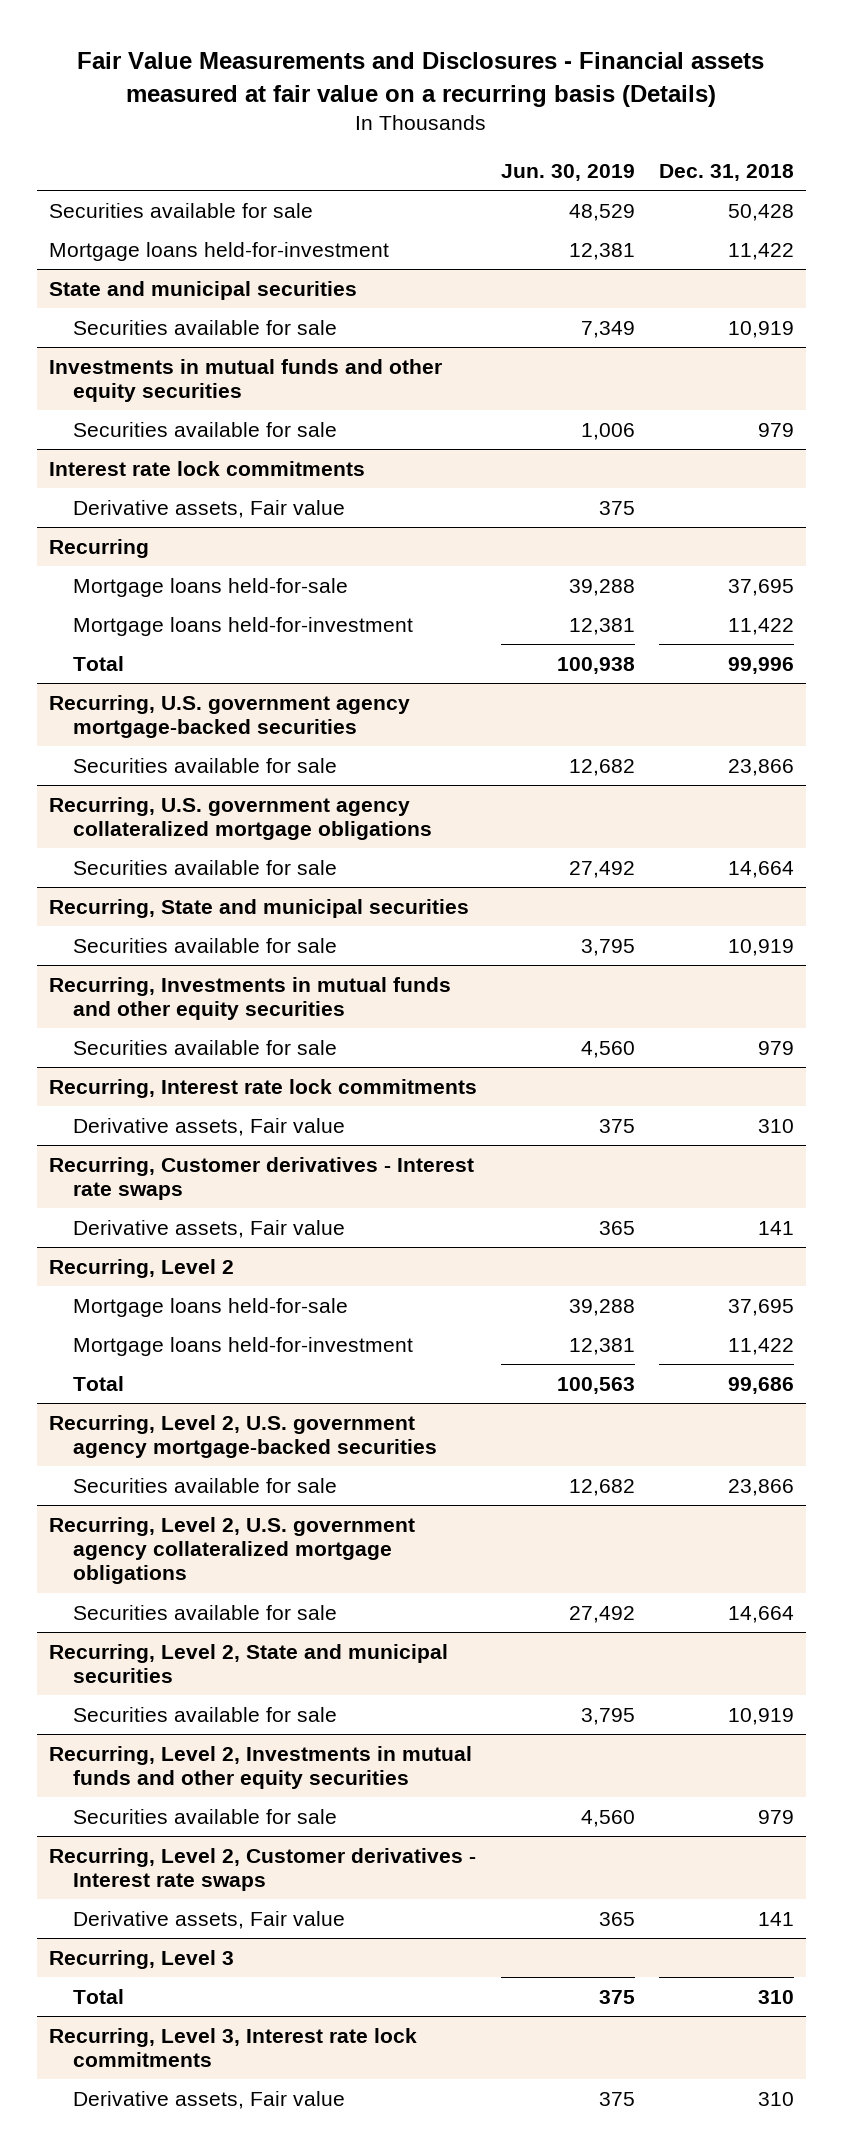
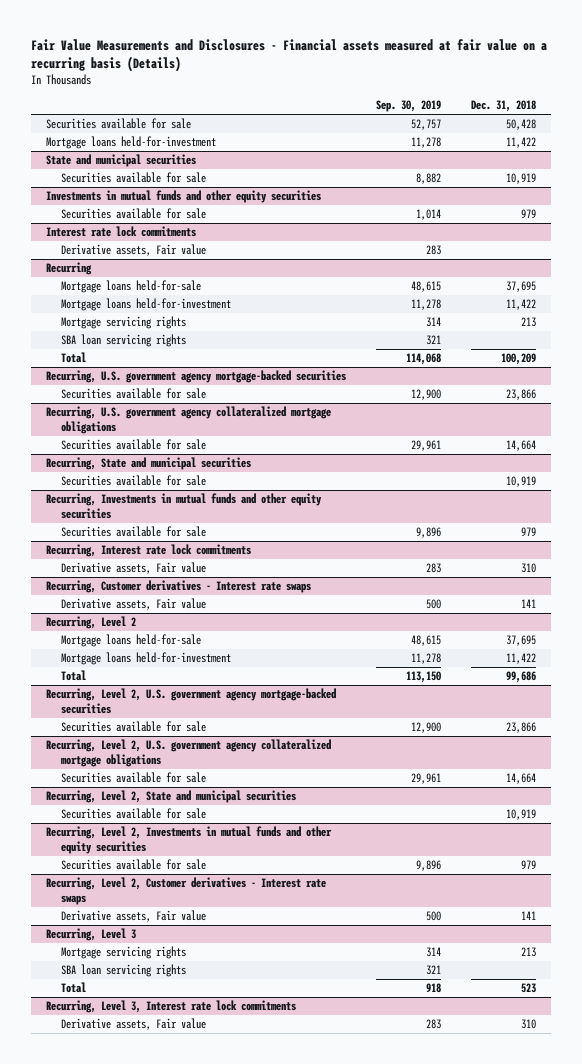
[500,164,635,182] Jun. 30, 2019 -> none
none -> [375,100,441,113] Sep. 30, 2019
none -> [61,316,187,330] Mortgage servicing rights
none -> [61,334,187,348] SBA loan servicing rights
[727,656,794,674] 99,996 -> [500,353,536,366] 100,209
none -> [61,946,187,960] Mortgage servicing rights
none -> [61,964,187,978] SBA loan servicing rights
[757,1989,794,2004] 310 -> [520,983,536,994] 523

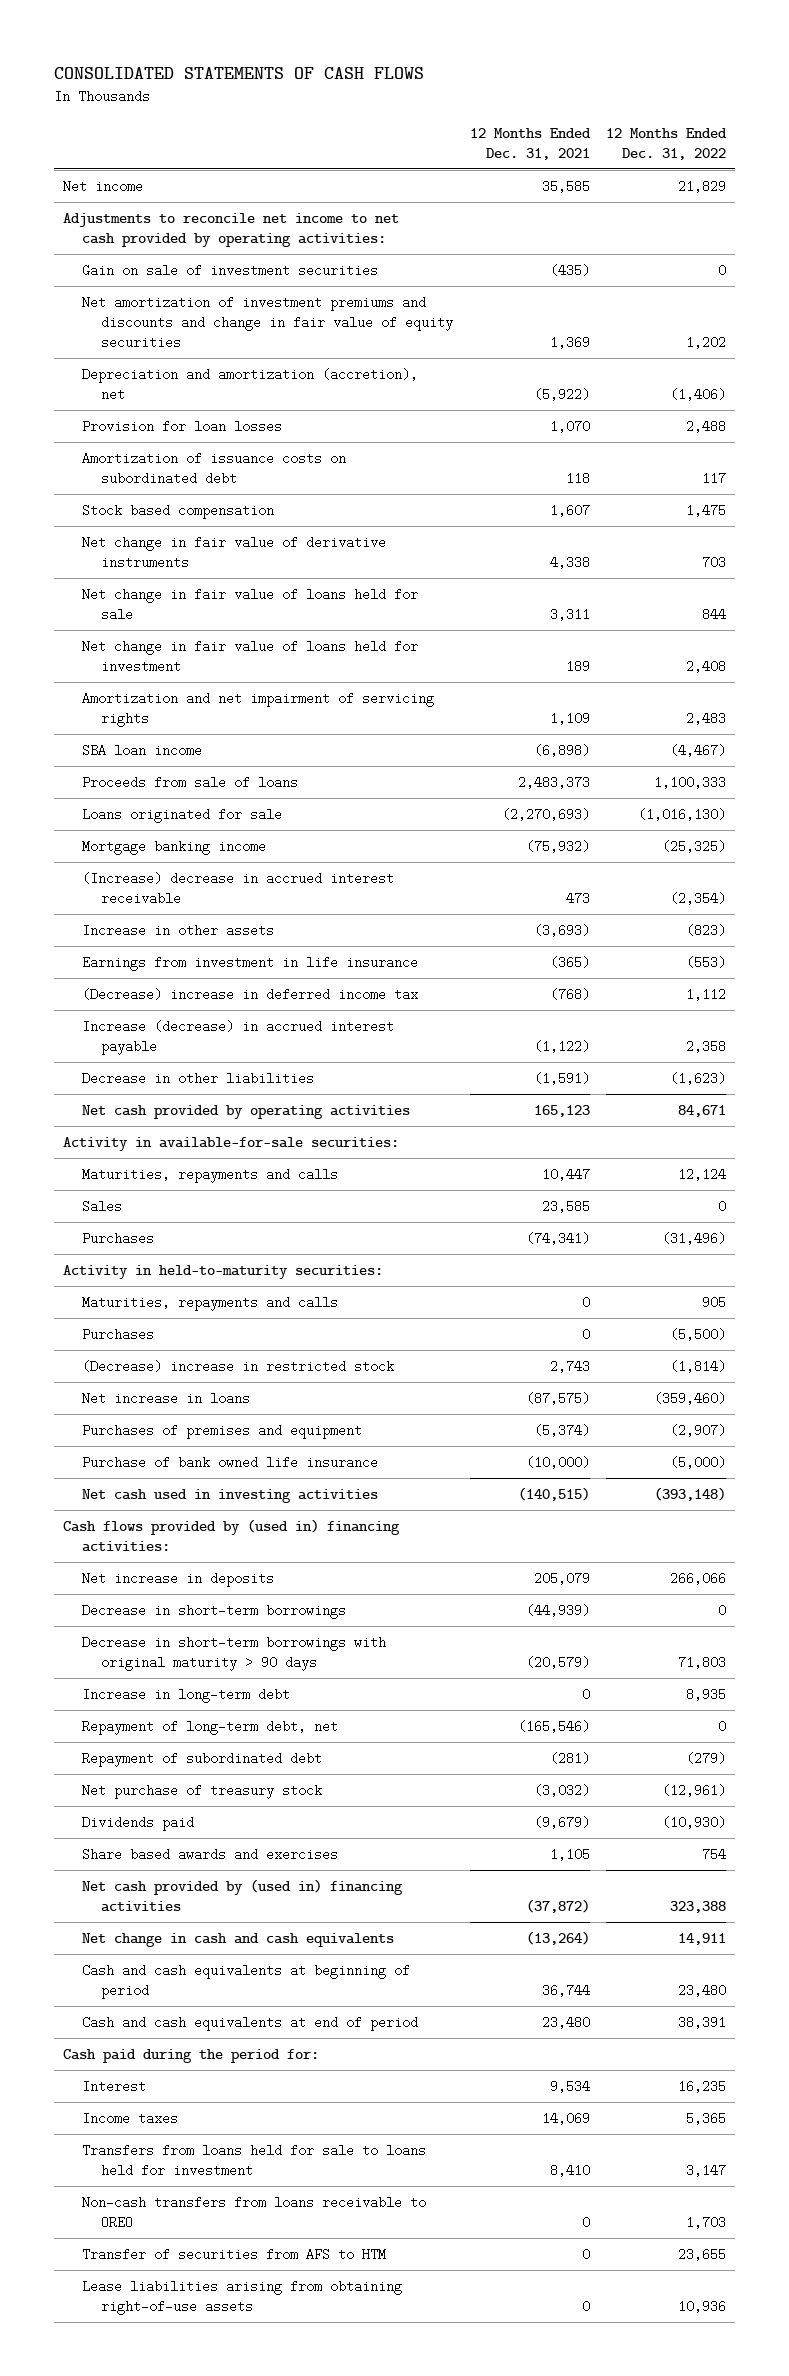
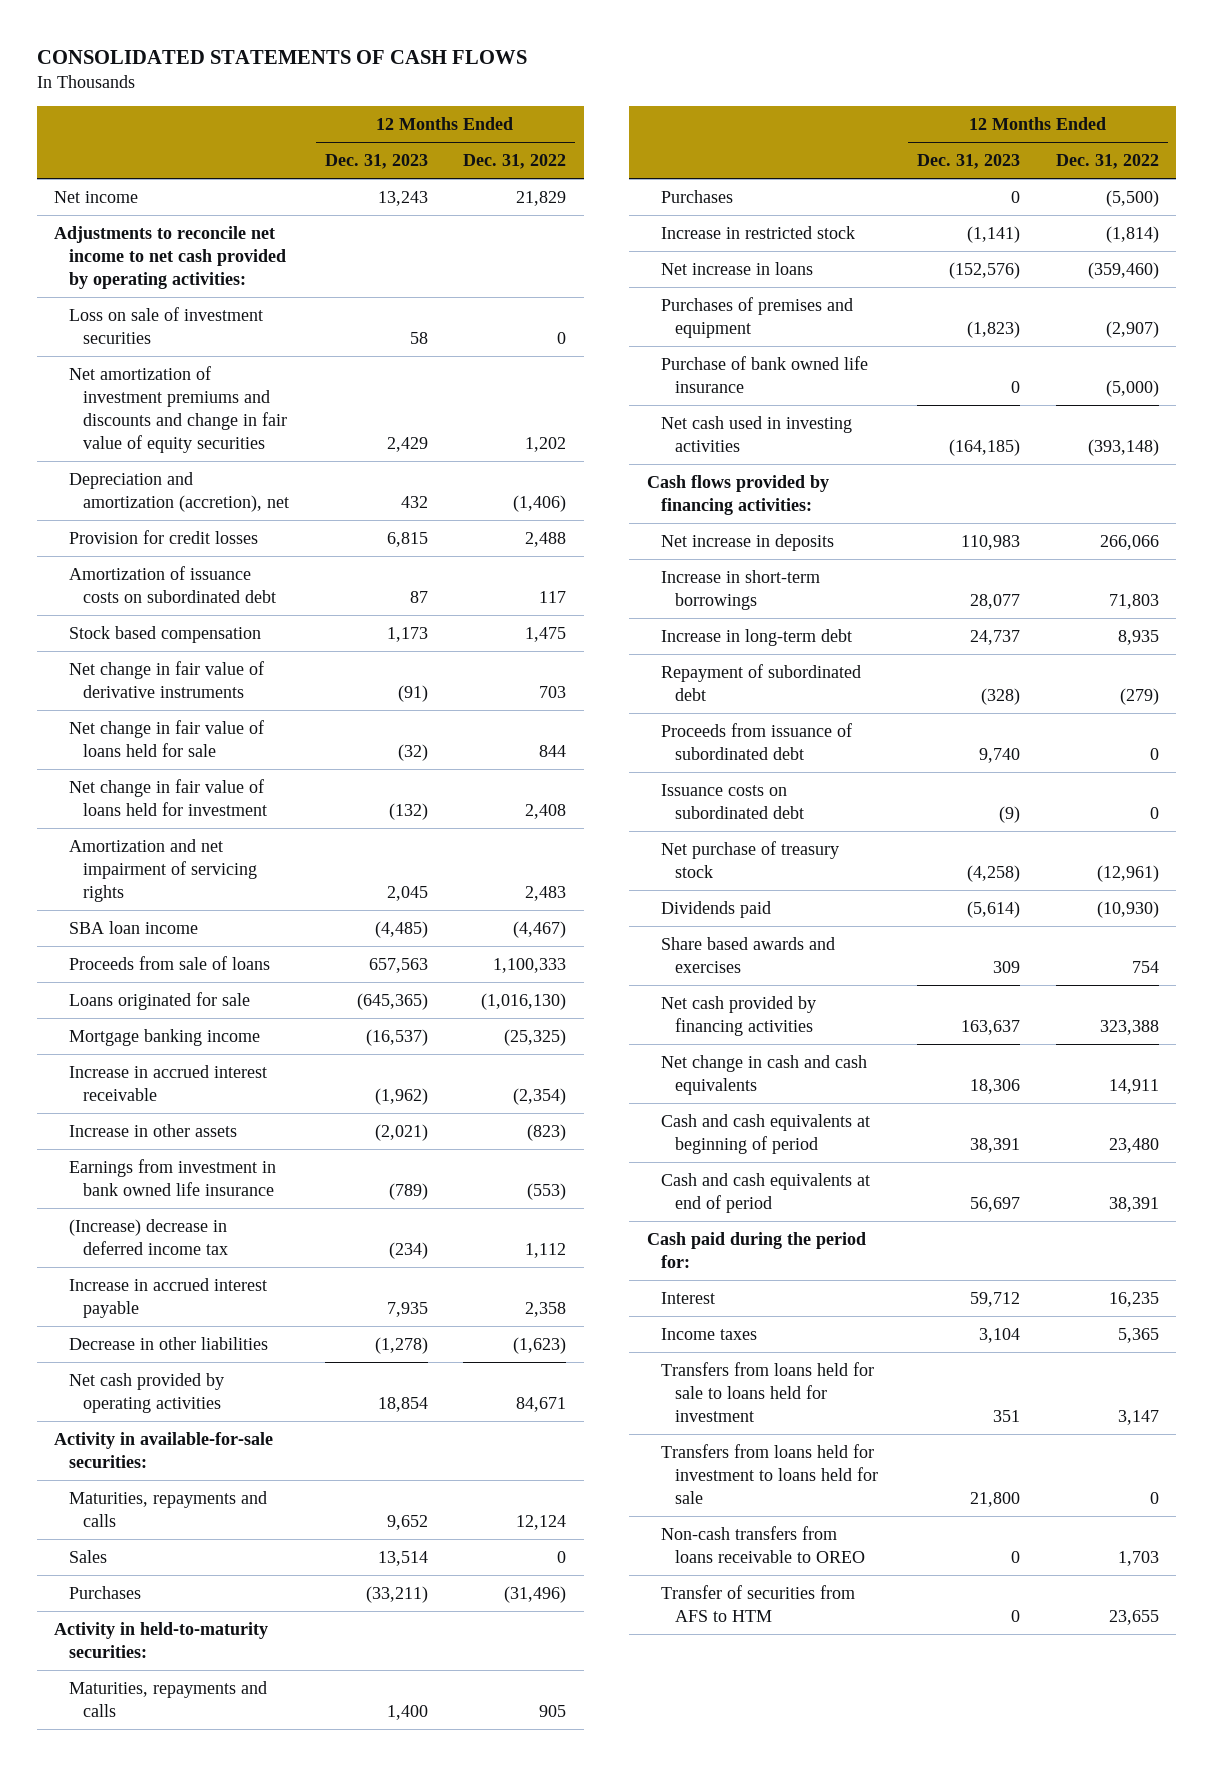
[469,127,591,160] 12 Months Ended Dec. 31, 2021 -> none
none -> [324,154,428,170] Dec. 31, 2023
[81,263,378,277] Gain on sale of investment securities -> [68,306,263,344] Loss on sale of investment securities
[81,419,282,433] Provision for loan losses -> [68,529,258,544] Provision for credit losses
[81,871,394,905] (Increase) decrease in accrued interest receivable -> [68,1064,267,1101] Increase in accrued interest receivable
[81,955,418,971] Earnings from investment in life insurance -> [68,1158,276,1196] Earnings from investment in bank owned life insurance
[81,987,418,1001] (Decrease) increase in deferred income tax -> [68,1218,228,1255] (Increase) decrease in deferred income tax
[81,1019,394,1055] Increase (decrease) in accrued interest payable -> [68,1277,267,1318] Increase in accrued interest payable
[81,1359,394,1373] (Decrease) increase in restricted stock -> [660,225,855,239] Increase in restricted stock
[62,1518,400,1552] Cash flows provided by (used in) financing activities: -> [646,474,829,515] Cash flows provided by financing activities:
[81,1603,346,1619] Decrease in short-term borrowings -> none
[81,1635,386,1671] Decrease in short-term borrowings with original maturity > 90 days -> [660,569,820,610] Increase in short-term borrowings
[81,1719,338,1735] Repayment of long-term debt, net -> none
none -> [660,722,852,760] Proceeds from issuance of subordinated debt
none -> [660,783,805,819] Issuance costs on subordinated debt
[81,1878,403,1912] Net cash provided by (used in) financing activities -> [660,995,816,1036] Net cash provided by financing activities
none -> [660,1443,879,1504] Transfers from loans held for investment to loans held for sale
[81,2279,402,2315] Lease liabilities arising from obtaining right-of-use assets -> none

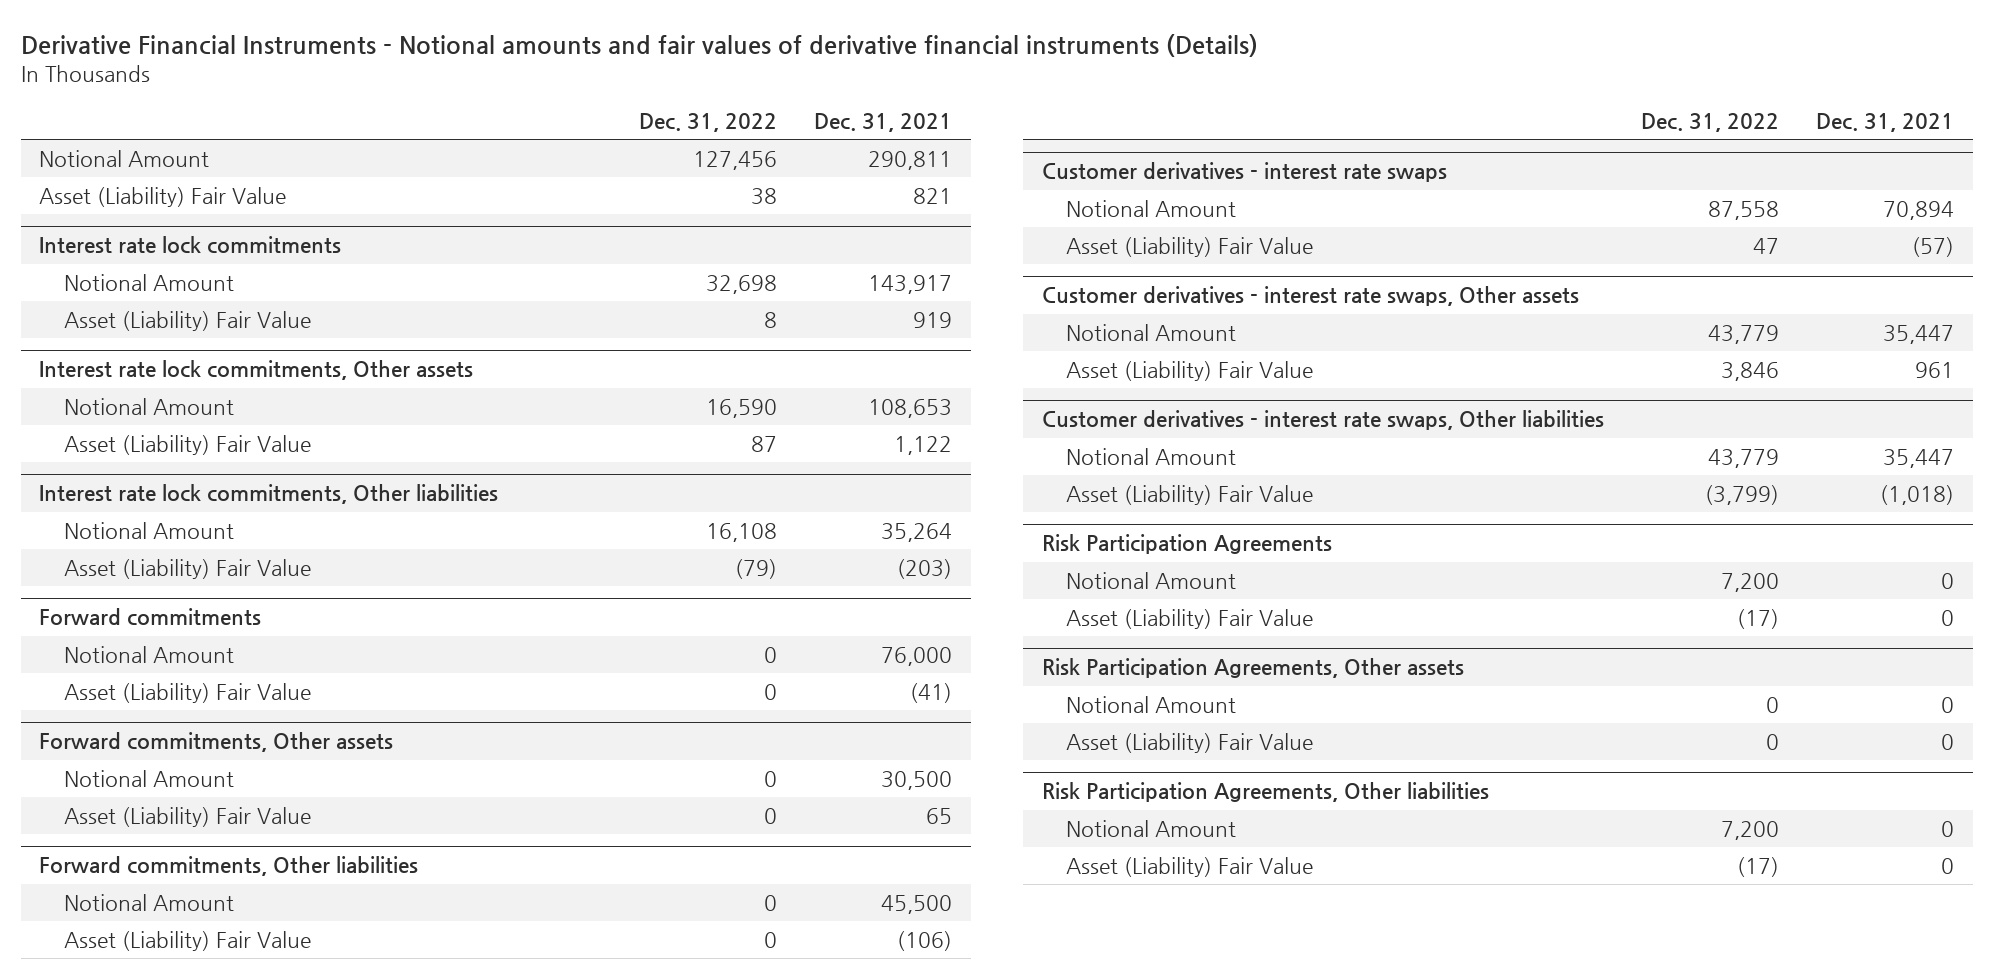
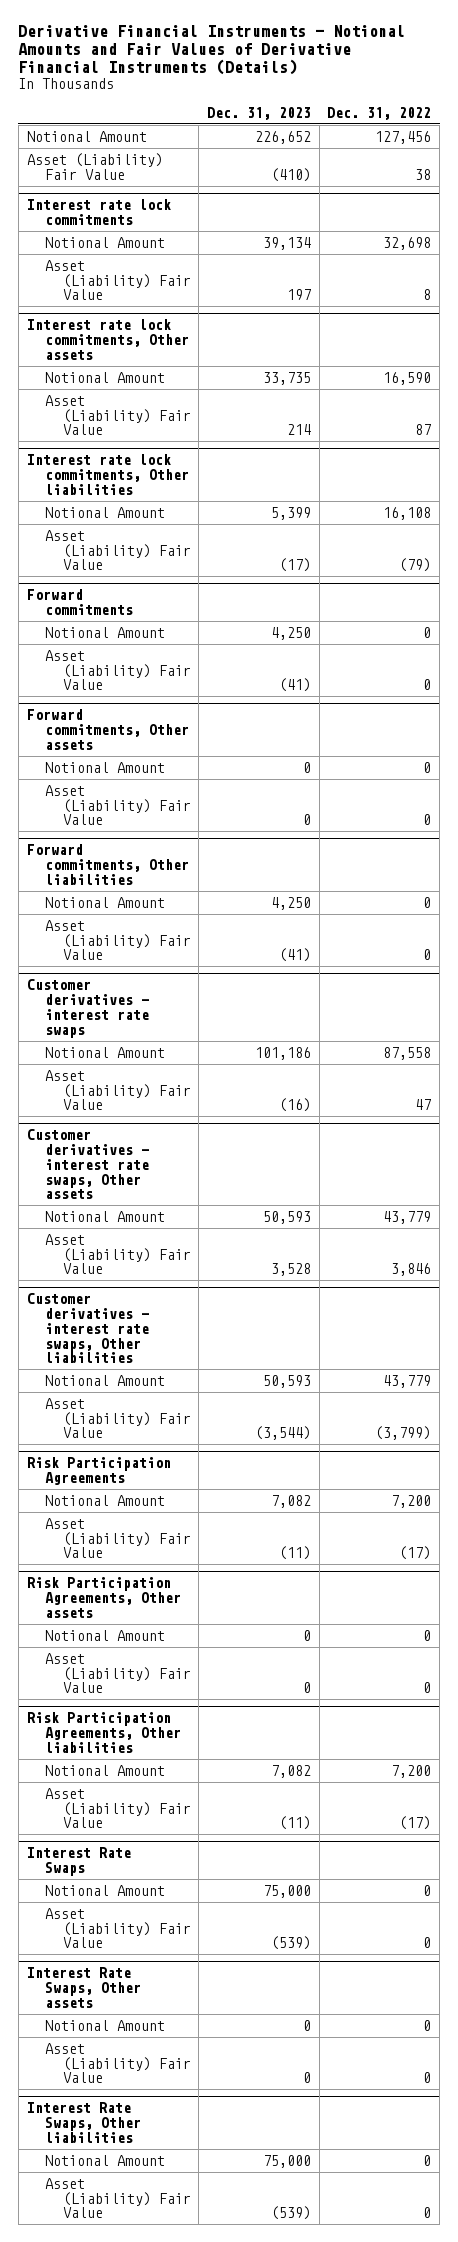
[20,34,1258,58] Derivative Financial Instruments - Notional amounts and fair values of derivative financial instruments (Details) -> [18,24,406,76] Derivative Financial Instruments - Notional Amounts and Fair Values of Derivative Financial Instruments (Details)
[814,112,953,132] Dec. 31, 2021 -> none
none -> [206,106,311,120] Dec. 31, 2023
none -> [26,1847,131,1877] Interest Rate Swaps
none -> [44,1884,165,1896] Notional Amount
none -> [44,1907,191,1949] Asset (Liability) Fair Value
none -> [26,1967,141,2008] Interest Rate Swaps, Other assets
none -> [44,2019,165,2031] Notional Amount
none -> [44,2042,191,2084] Asset (Liability) Fair Value
none -> [26,2102,141,2143] Interest Rate Swaps, Other liabilities
none -> [44,2154,165,2166] Notional Amount
none -> [44,2177,191,2219] Asset (Liability) Fair Value

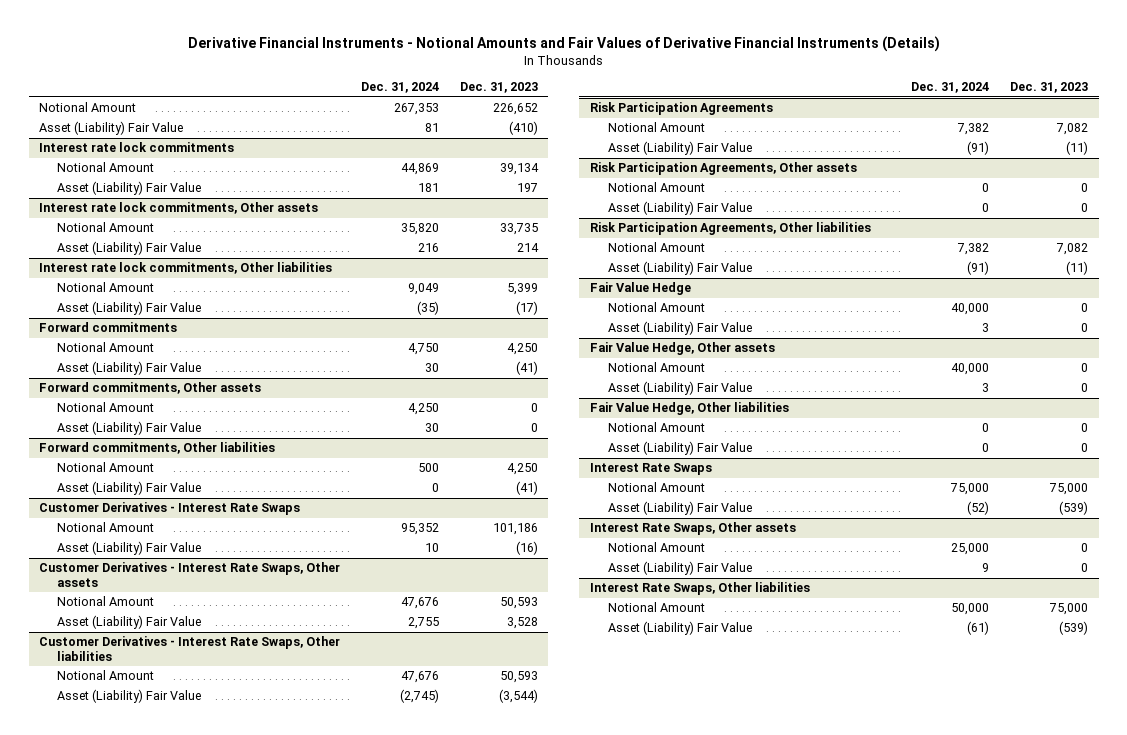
[327,106,432,120] Dec. 31, 2022 -> none
none -> [360,82,439,94] Dec. 31, 2024
[26,979,149,1038] Customer derivatives - interest rate swaps -> [39,502,301,516] Customer Derivatives - Interest Rate Swaps
[26,1129,149,1200] Customer derivatives - interest rate swaps, Other assets -> [39,562,341,587] Customer Derivatives - Interest Rate Swaps, Other assets
[26,1293,149,1364] Customer derivatives - interest rate swaps, Other liabilities -> [39,636,341,661] Customer Derivatives - Interest Rate Swaps, Other liabilities
none -> [589,282,691,296] Fair Value Hedge
none -> [607,302,705,313] Notional Amount
none -> [607,321,752,336] Asset (Liability) Fair Value
none -> [589,342,775,356] Fair Value Hedge, Other assets
none -> [607,362,705,373] Notional Amount
none -> [607,381,752,396] Asset (Liability) Fair Value
none -> [589,402,789,416] Fair Value Hedge, Other liabilities
none -> [607,422,705,433] Notional Amount
none -> [607,441,752,456] Asset (Liability) Fair Value

